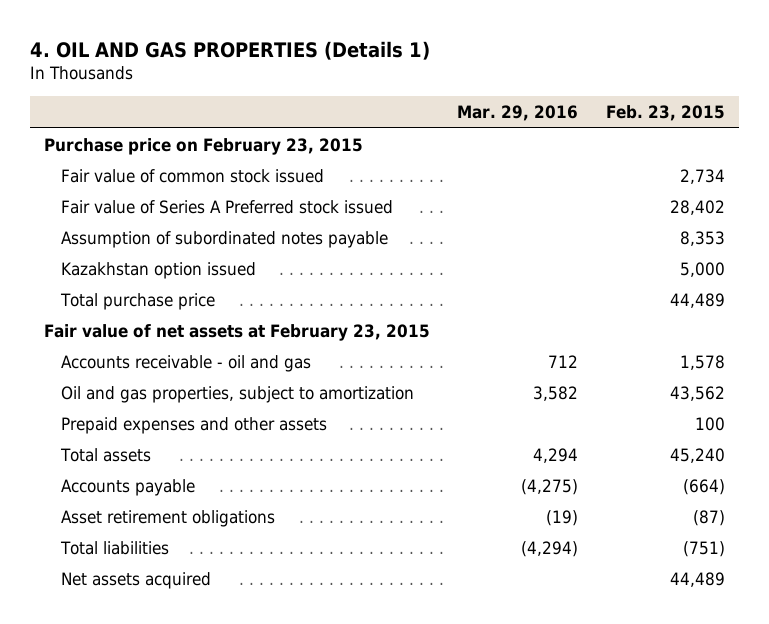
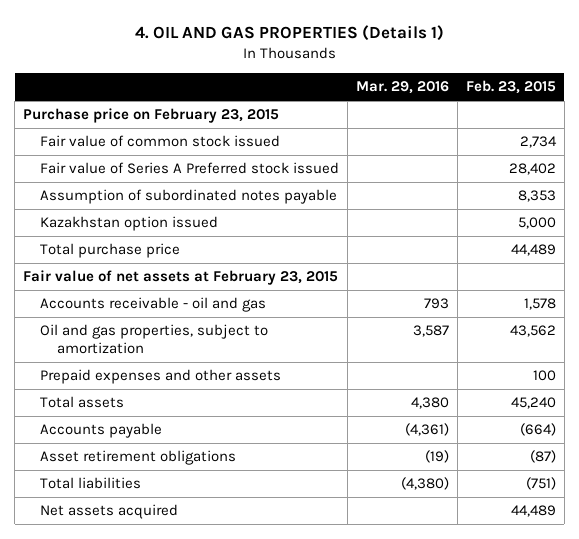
[548,354,579,368] 712 -> [423,298,449,310] 793
[533,385,579,401] 3,582 -> [412,325,449,338] 3,587
[533,447,579,463] 4,294 -> [410,397,449,410] 4,380
[521,478,579,495] (4,275) -> [404,423,449,437] (4,361)
[521,540,579,557] (4,294) -> [400,477,449,491] (4,380)

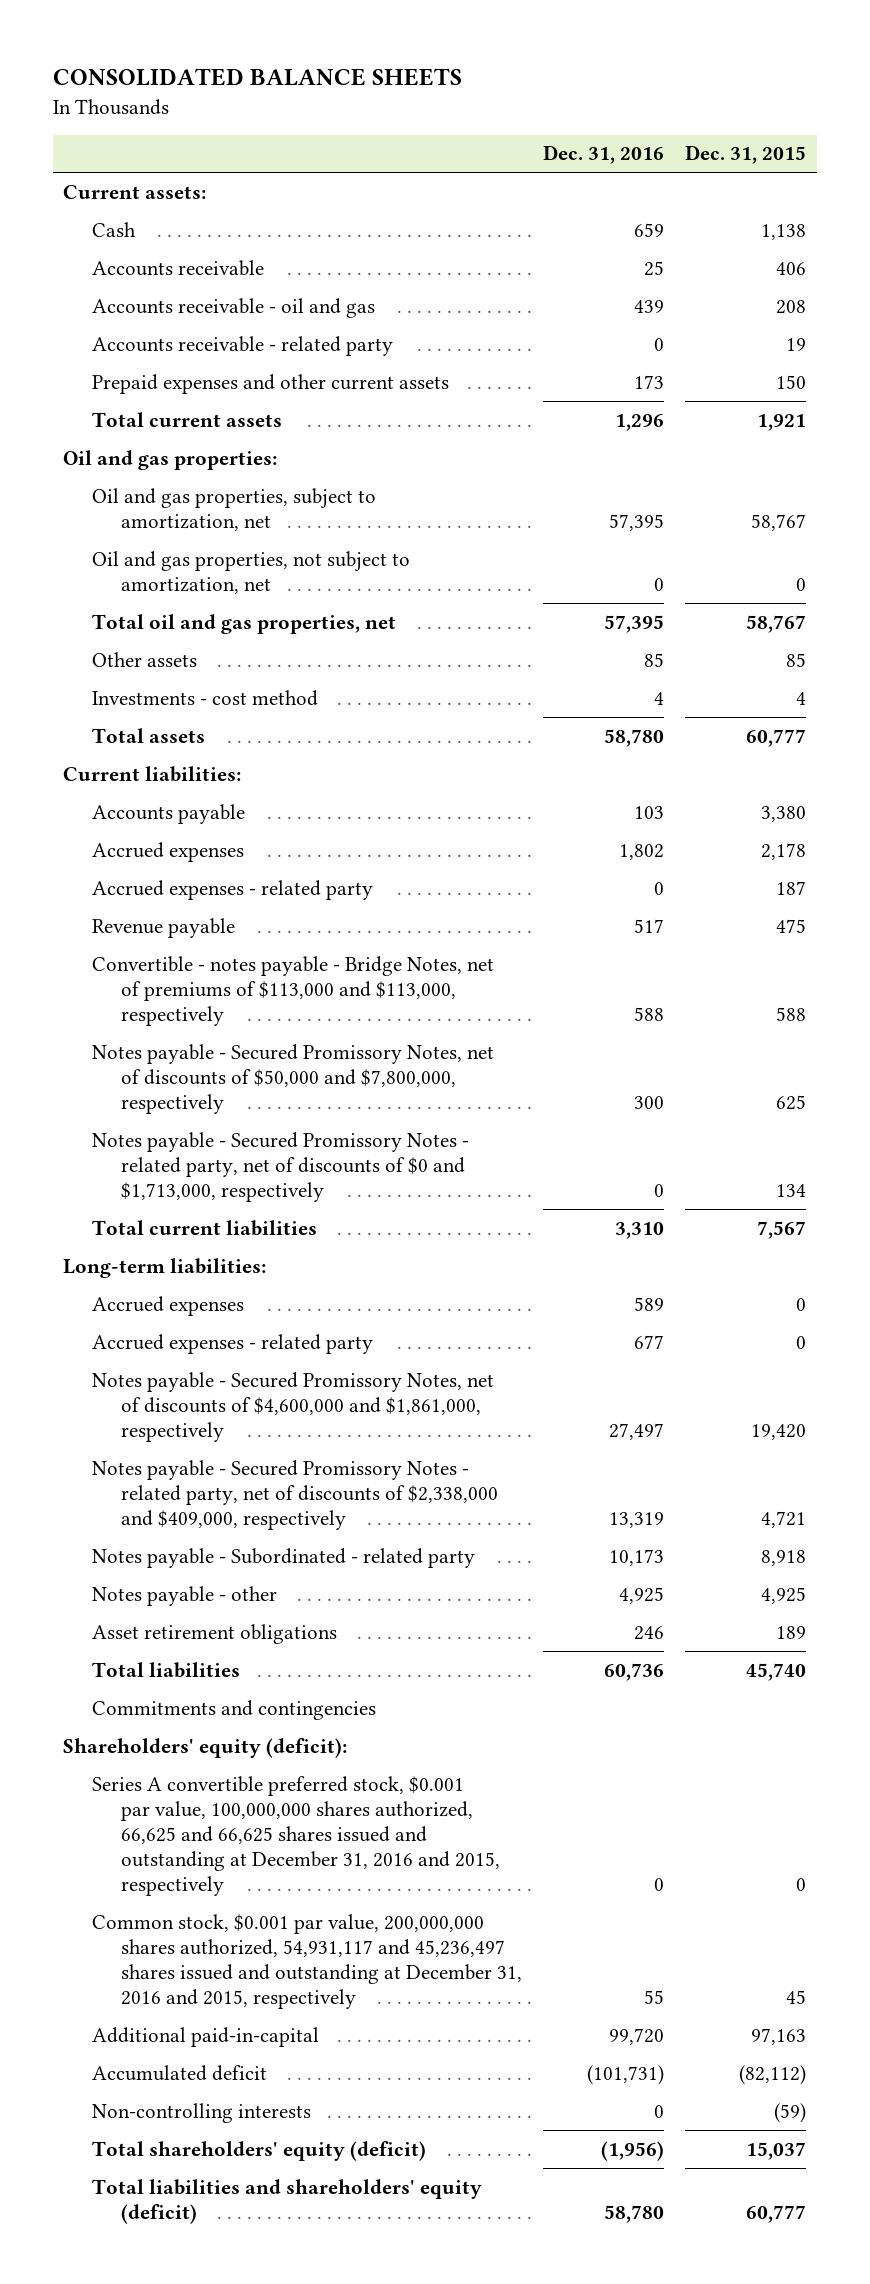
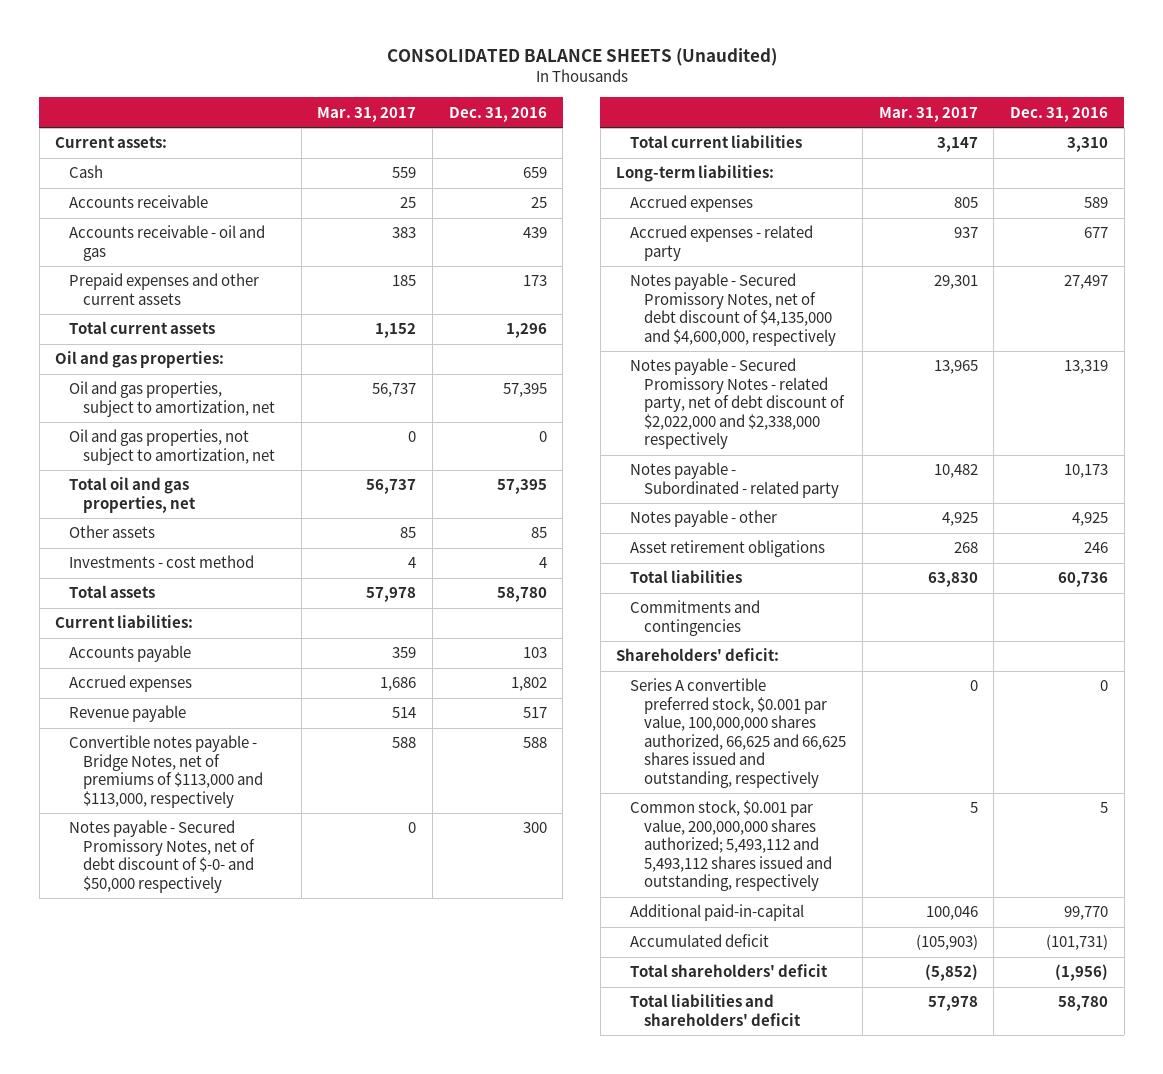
[52,68,462,87] CONSOLIDATED BALANCE SHEETS -> [386,48,777,67] CONSOLIDATED BALANCE SHEETS (Unaudited)
[685,145,807,165] Dec. 31, 2015 -> none
none -> [317,106,417,122] Mar. 31, 2017
[92,335,394,356] Accounts receivable - related party -> none
[92,879,374,900] Accrued expenses - related party -> none
[92,1131,470,1203] Notes payable - Secured Promissory Notes - related party, net of discounts of $0 and $1,713,000, respectively -> none
[92,955,495,1027] Convertible - notes payable - Bridge Notes, net of premiums of $113,000 and $113,000, respectively -> [69,735,264,808] Convertible notes payable - Bridge Notes, net of premiums of $113,000 and $113,000, respectively
[92,1043,495,1115] Notes payable - Secured Promissory Notes, net of discounts of $50,000 and $7,800,000, respectively -> [69,820,256,893] Notes payable - Secured Promissory Notes, net of debt discount of $-0- and $50,000 respectively
[92,1371,495,1443] Notes payable - Secured Promissory Notes, net of discounts of $4,600,000 and $1,861,000, respectively -> [630,273,837,346] Notes payable - Secured Promissory Notes, net of debt discount of $4,135,000 and $4,600,000, respectively
[92,1459,498,1531] Notes payable - Secured Promissory Notes - related party, net of discounts of $2,338,000 and $409,000, respectively -> [630,358,846,450] Notes payable - Secured Promissory Notes - related party, net of debt discount of $2,022,000 and $2,338,000 respectively
[63,1737,348,1758] Shareholders' equity (deficit): -> [616,648,780,662] Shareholders' deficit:
[92,1775,500,1897] Series A convertible preferred stock, $0.001 par value, 100,000,000 shares authorized, 66,625 and 66,625 shares issued and outstanding at December 31, 2016 and 2015, respectively -> [630,678,847,788] Series A convertible preferred stock, $0.001 par value, 100,000,000 shares authorized, 66,625 and 66,625 shares issued and outstanding, respectively
[92,1913,522,2010] Common stock, $0.001 par value, 200,000,000 shares authorized, 54,931,117 and 45,236,497 shares issued and outstanding at December 31, 2016 and 2015, respectively -> [630,800,833,892] Common stock, $0.001 par value, 200,000,000 shares authorized; 5,493,112 and 5,493,112 shares issued and outstanding, respectively
[644,1990,665,2005] 55 -> [1099,802,1108,814] 5
[609,2027,665,2045] 99,720 -> [1063,906,1108,921] 99,770
[92,2102,312,2123] Non-controlling interests -> none
[92,2140,427,2161] Total shareholders' equity (deficit) -> [630,964,829,978] Total shareholders' deficit
[92,2178,483,2224] Total liabilities and shareholders' equity (deficit) -> [630,994,802,1026] Total liabilities and shareholders' deficit

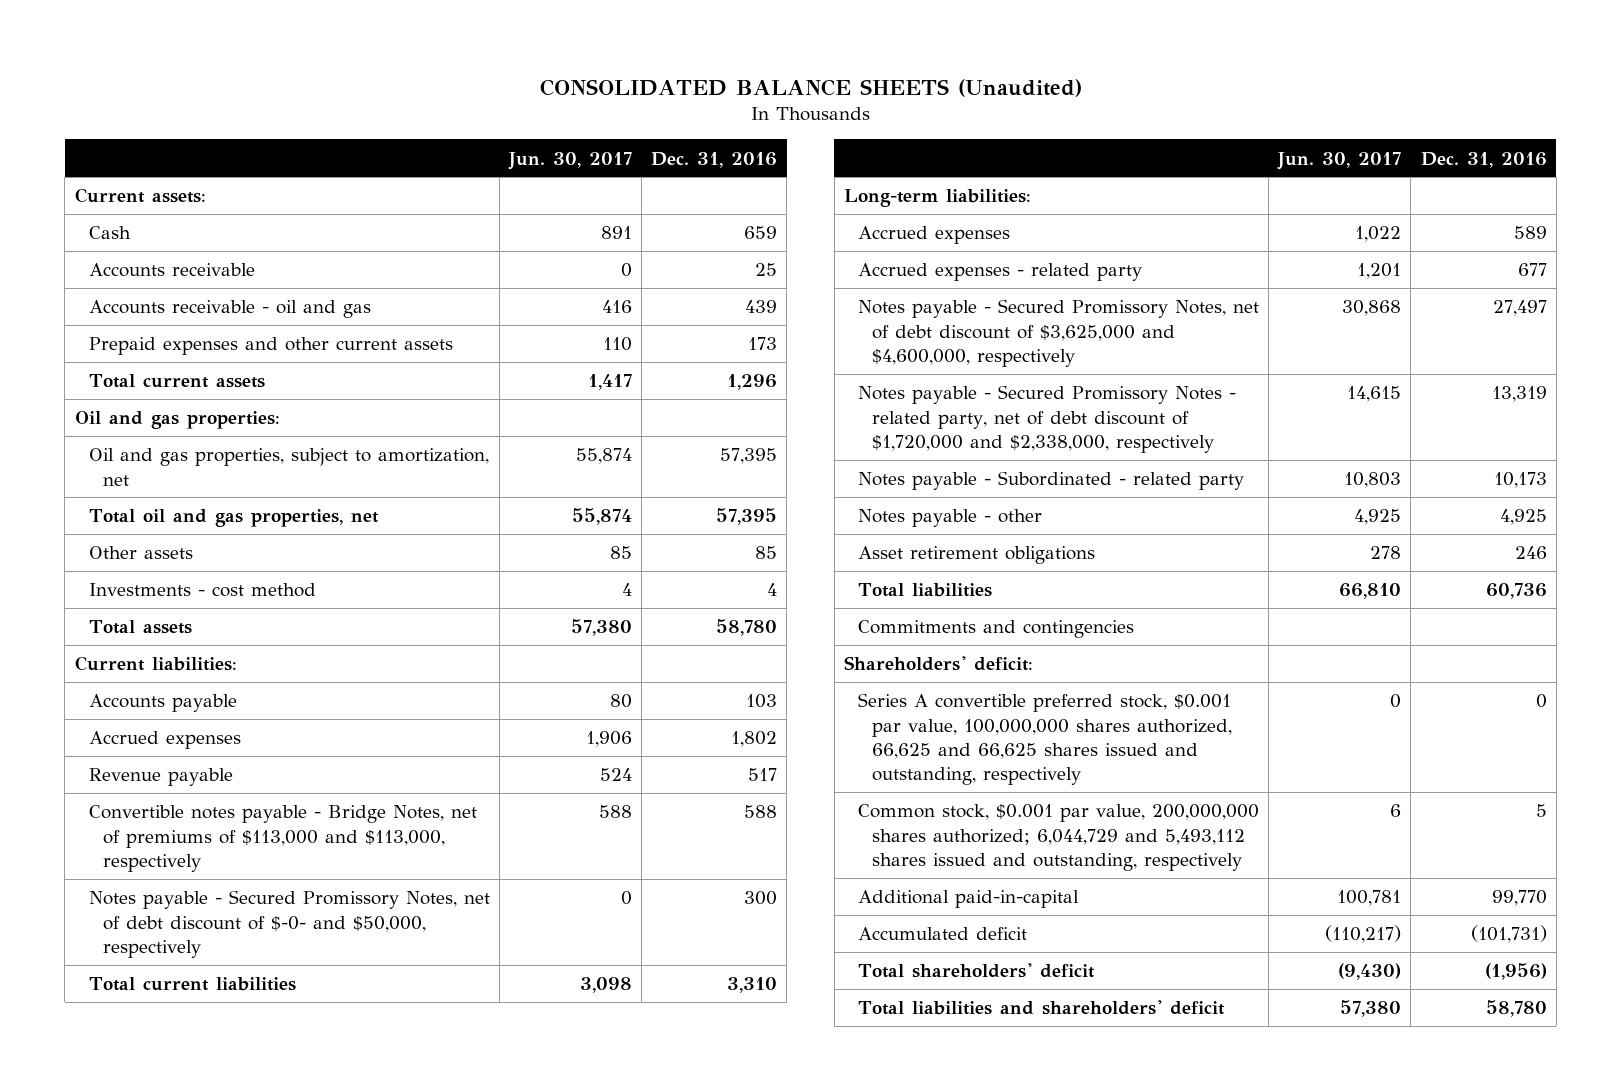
[317,106,417,122] Mar. 31, 2017 -> none
none -> [507,151,632,170] Jun. 30, 2017
[69,429,276,465] Oil and gas properties, not subject to amortization, net -> none
[69,820,256,893] Notes payable - Secured Promissory Notes, net of debt discount of $-0- and $50,000 respectively -> [88,890,490,958] Notes payable - Secured Promissory Notes, net of debt discount of $-0- and $50,000, respectively
[630,273,837,346] Notes payable - Secured Promissory Notes, net of debt discount of $4,135,000 and $4,600,000, respectively -> [858,299,1260,367] Notes payable - Secured Promissory Notes, net of debt discount of $3,625,000 and $4,600,000, respectively
[630,358,846,450] Notes payable - Secured Promissory Notes - related party, net of debt discount of $2,022,000 and $2,338,000 respectively -> [858,385,1237,453] Notes payable - Secured Promissory Notes - related party, net of debt discount of $1,720,000 and $2,338,000, respectively
[630,800,833,892] Common stock, $0.001 par value, 200,000,000 shares authorized; 5,493,112 and 5,493,112 shares issued and outstanding, respectively -> [858,804,1260,871] Common stock, $0.001 par value, 200,000,000 shares authorized; 6,044,729 and 5,493,112 shares issued and outstanding, respectively

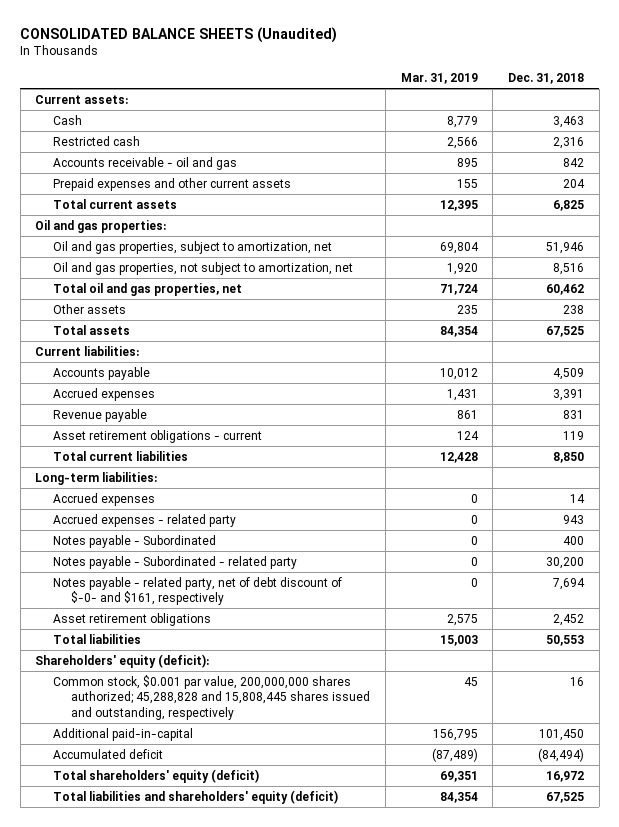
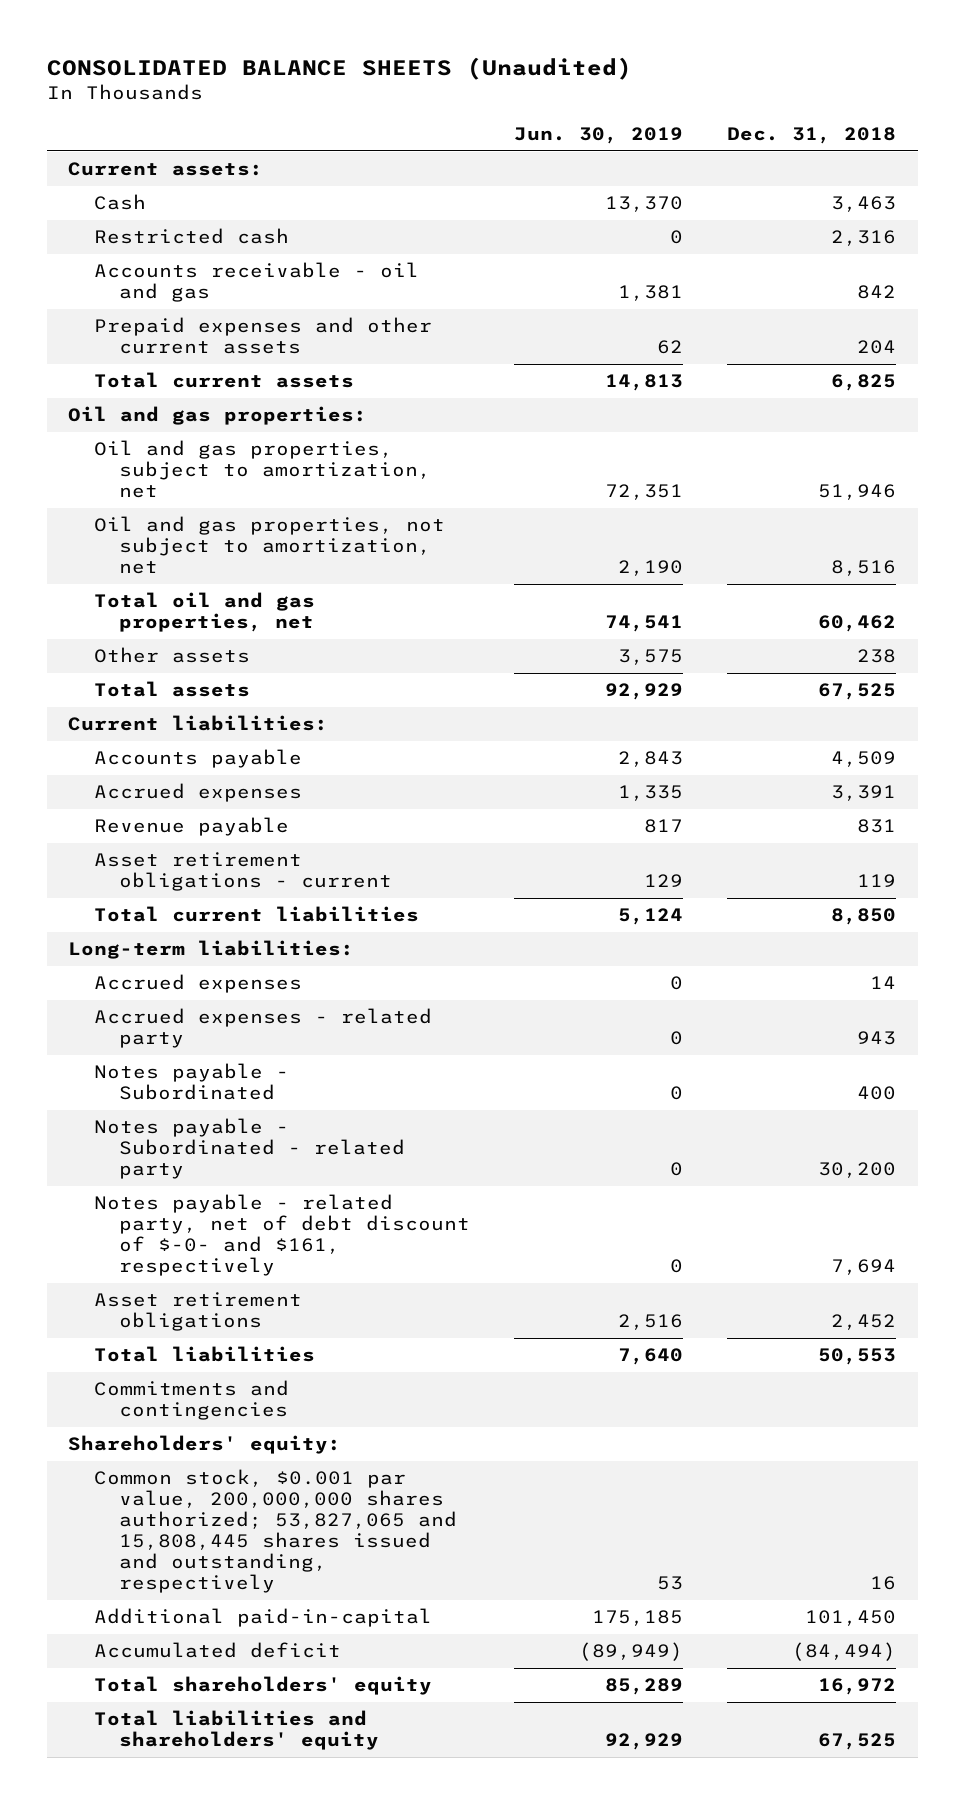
[400,72,478,84] Mar. 31, 2019 -> none
none -> [513,127,683,145] Jun. 30, 2019
none -> [93,1380,289,1421] Commitments and contingencies
[35,653,210,668] Shareholders' equity (deficit): -> [68,1435,342,1455] Shareholders' equity:
[53,674,371,720] Common stock, $0.001 par value, 200,000,000 shares authorized; 45,288,828 and 15,808,445 shares issued and outstanding, respectively -> [93,1469,458,1594] Common stock, $0.001 par value, 200,000,000 shares authorized; 53,827,065 and 15,808,445 shares issued and outstanding, respectively
[53,768,260,783] Total shareholders' equity (deficit) -> [93,1676,432,1696] Total shareholders' equity
[53,789,339,804] Total liabilities and shareholders' equity (deficit) -> [93,1710,380,1751] Total liabilities and shareholders' equity

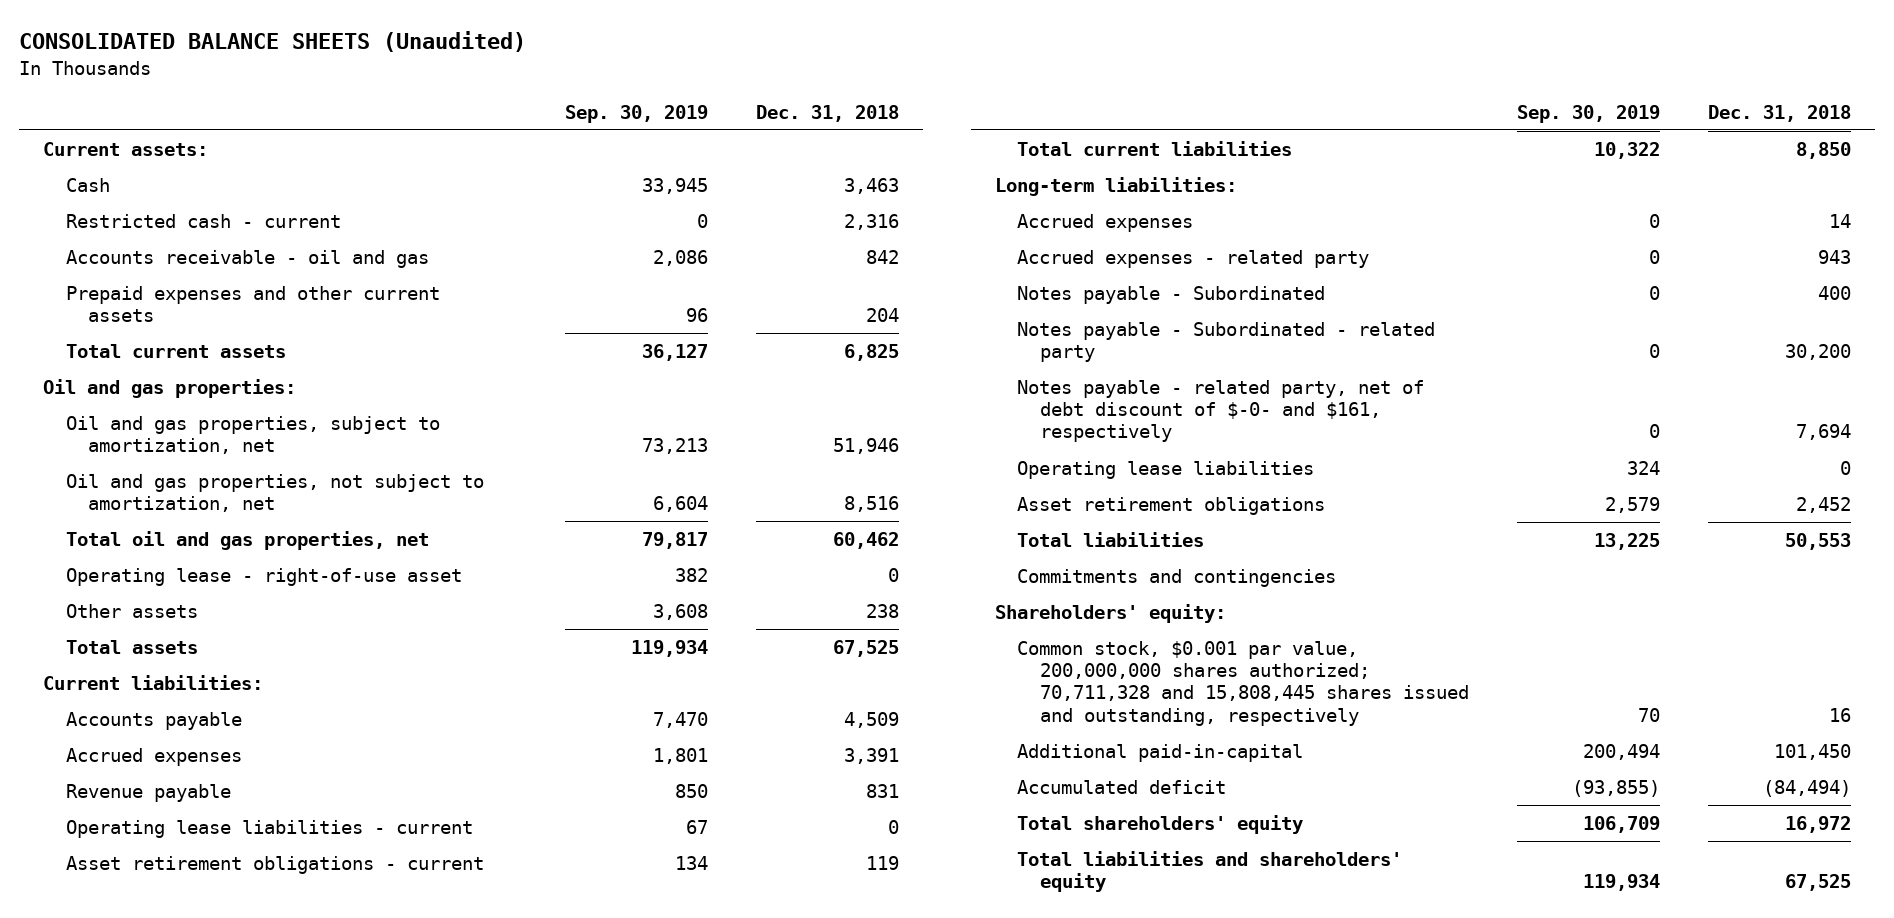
[513,127,683,145] Jun. 30, 2019 -> none
none -> [565,104,709,123] Sep. 30, 2019
[93,228,289,245] Restricted cash -> [65,214,341,229] Restricted cash - current
none -> [65,568,462,587] Operating lease - right-of-use asset
none -> [65,820,473,839] Operating lease liabilities - current
none -> [1017,461,1315,480] Operating lease liabilities
[93,1469,458,1594] Common stock, $0.001 par value, 200,000,000 shares authorized; 53,827,065 and 15,808,445 shares issued and outstanding, respectively -> [1017,641,1469,726] Common stock, $0.001 par value, 200,000,000 shares authorized; 70,711,328 and 15,808,445 shares issued and outstanding, respectively

